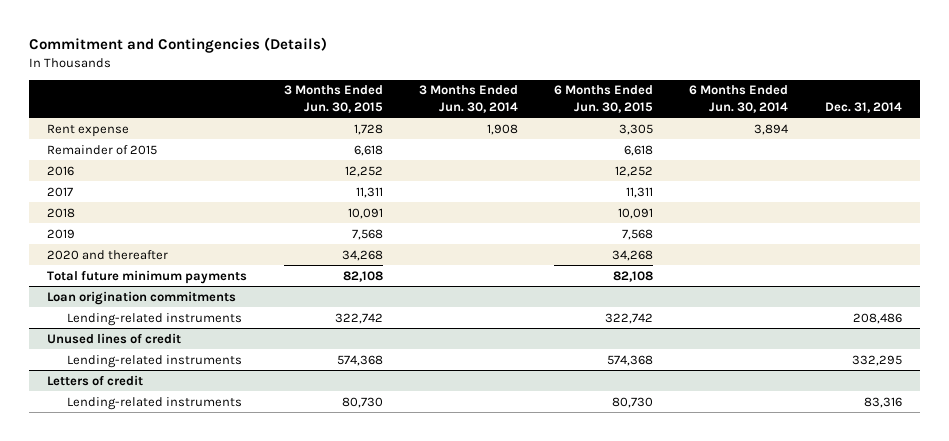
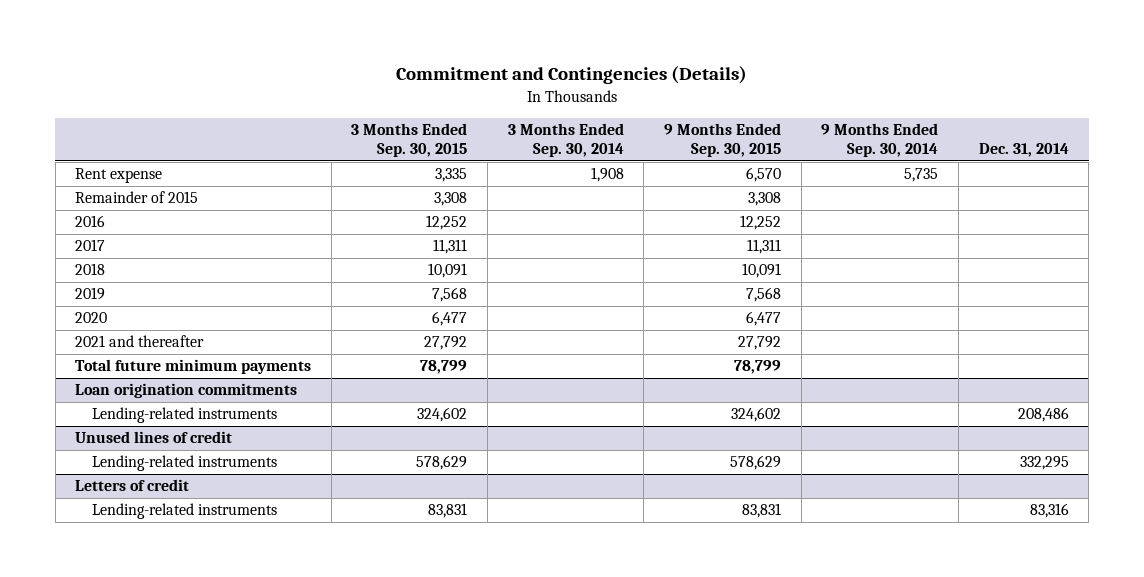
[283,85,383,113] 3 Months Ended Jun. 30, 2015 -> none
[418,85,518,113] 3 Months Ended Jun. 30, 2014 -> none
[554,85,654,113] 6 Months Ended Jun. 30, 2015 -> none
[689,85,789,113] 6 Months Ended Jun. 30, 2014 -> none
none -> [351,123,468,158] 3 Months Ended Sep. 30, 2015
none -> [507,123,624,158] 3 Months Ended Sep. 30, 2014
none -> [664,123,782,158] 9 Months Ended Sep. 30, 2015
none -> [821,123,939,158] 9 Months Ended Sep. 30, 2014
none -> [75,312,108,324] 2020
[47,249,169,260] 2020 and thereafter -> [75,335,205,348] 2021 and thereafter

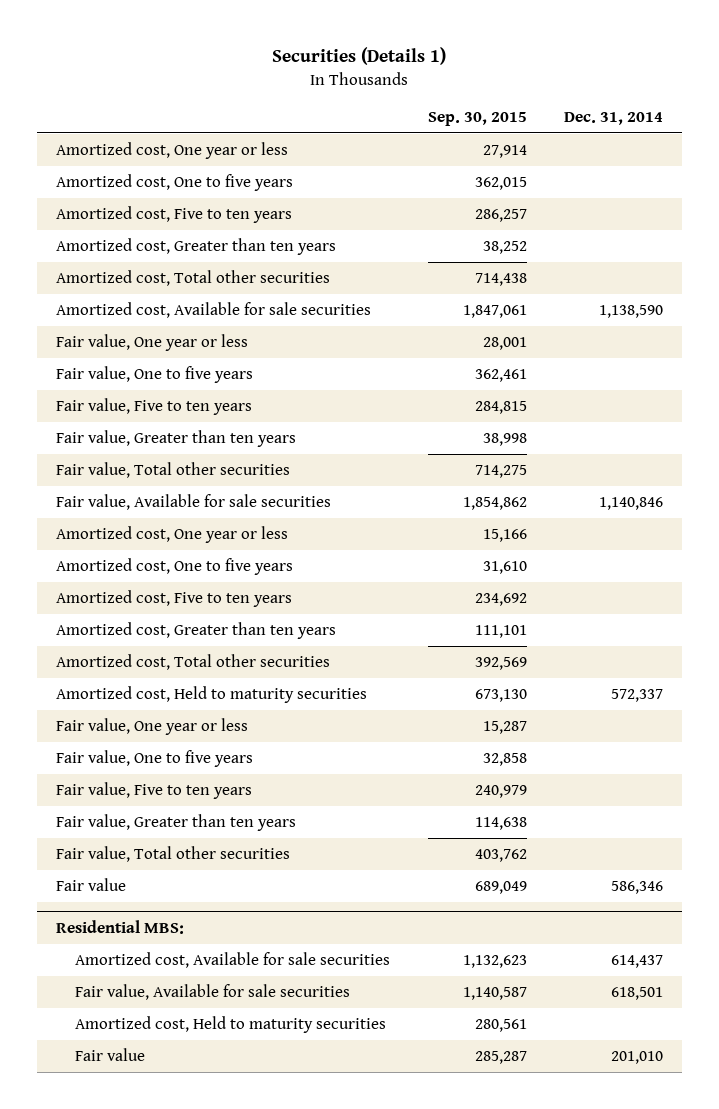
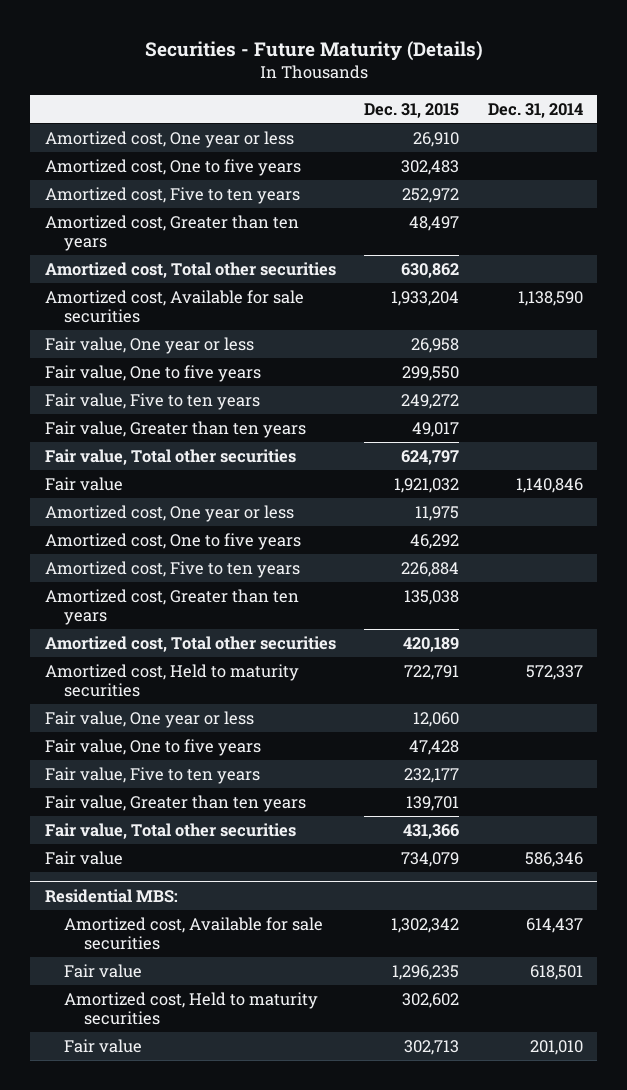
[272,47,447,66] Securities (Details 1) -> [144,41,483,62] Securities - Future Maturity (Details)
[427,112,527,127] Sep. 30, 2015 -> none
none -> [364,102,460,118] Dec. 31, 2015
[55,494,331,511] Fair value, Available for sale securities -> [44,476,123,491] Fair value
[75,984,351,1001] Fair value, Available for sale securities -> [64,963,143,978] Fair value

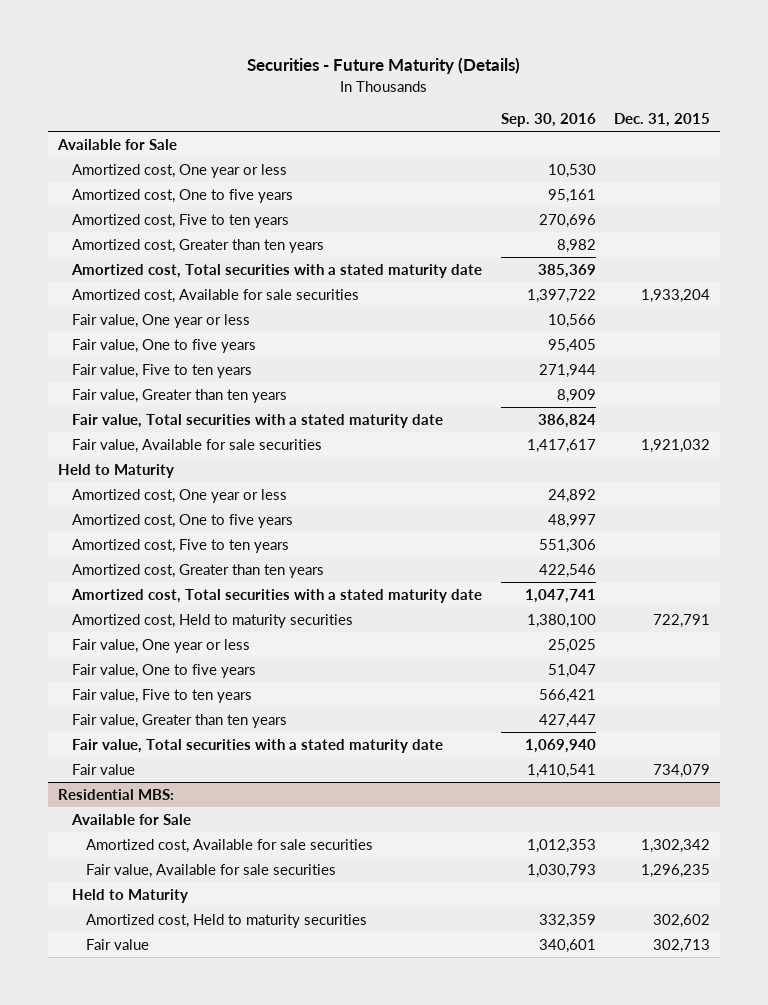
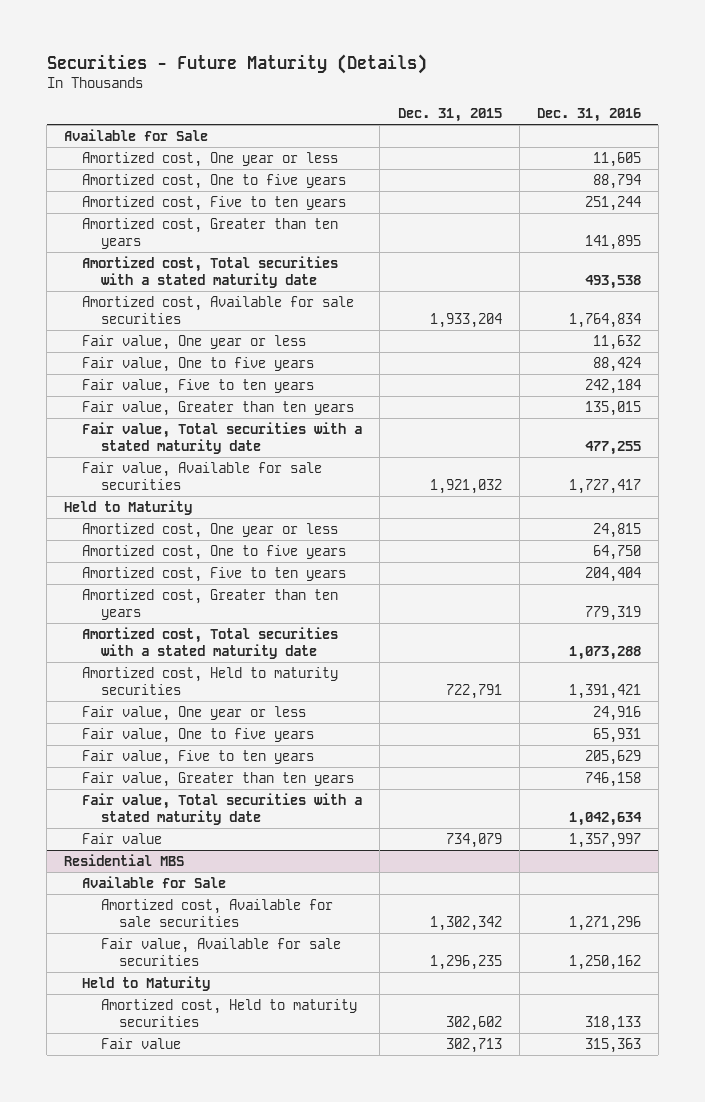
[500,113,596,128] Sep. 30, 2016 -> none
none -> [536,108,641,123] Dec. 31, 2016
[57,788,174,800] Residential MBS: -> [64,853,185,866] Residential MBS

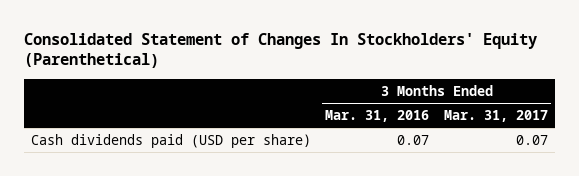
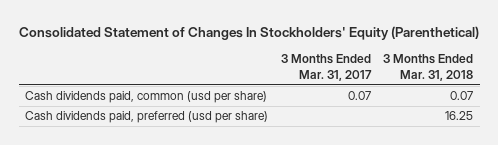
[325,110,430,123] Mar. 31, 2016 -> none
none -> [383,54,474,81] 3 Months Ended Mar. 31, 2018
[31,133,312,148] Cash dividends paid (USD per share) -> [25,91,268,104] Cash dividends paid, common (usd per share)
none -> [25,111,269,124] Cash dividends paid, preferred (usd per share)

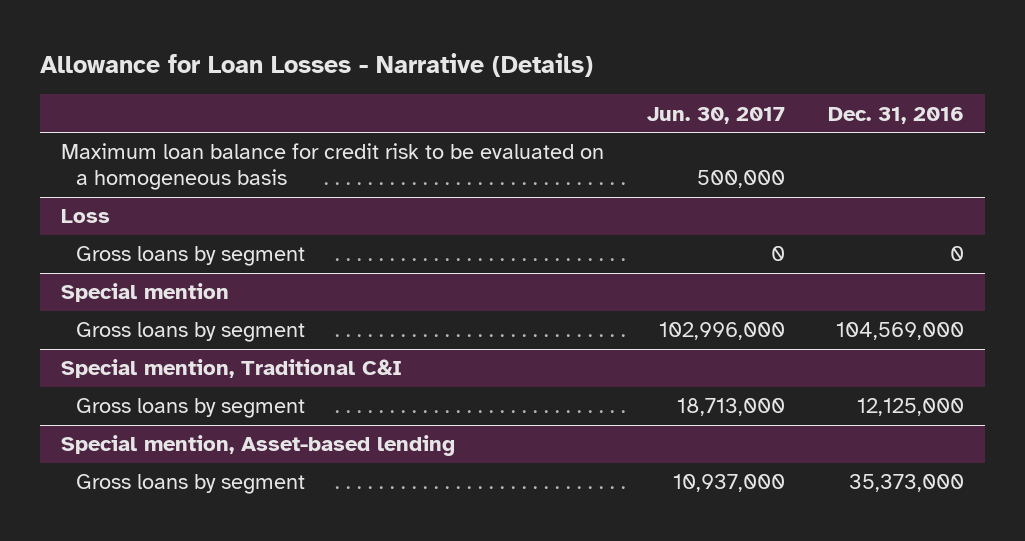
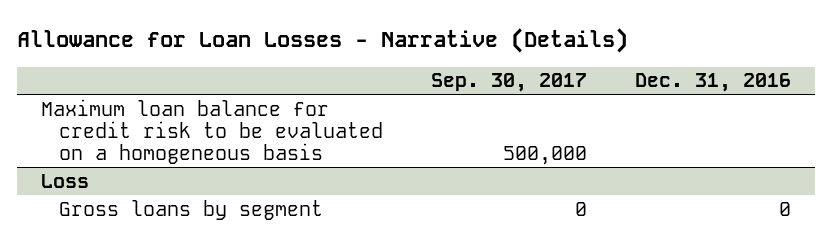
[646,106,785,124] Jun. 30, 2017 -> none
none -> [431,73,588,93] Sep. 30, 2017
[61,283,230,303] Special mention -> none
[76,322,306,343] Gross loans by segment -> none
[61,359,403,379] Special mention, Traditional C&I -> none
[76,398,306,419] Gross loans by segment -> none
[61,435,456,457] Special mention, Asset-based lending -> none
[76,474,306,495] Gross loans by segment -> none

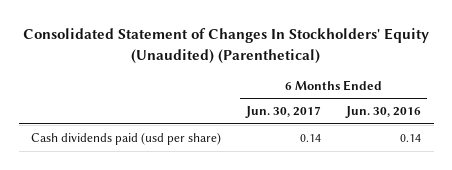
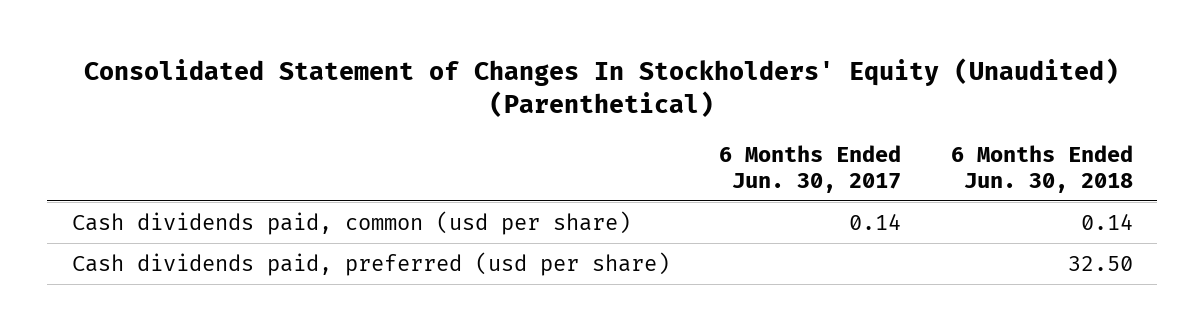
[345,106,422,119] Jun. 30, 2016 -> none
none -> [950,145,1133,193] 6 Months Ended Jun. 30, 2018
[31,132,222,146] Cash dividends paid (usd per share) -> [71,210,631,235] Cash dividends paid, common (usd per share)
none -> [71,251,670,276] Cash dividends paid, preferred (usd per share)

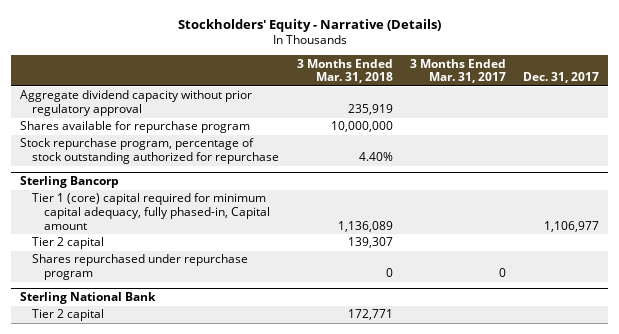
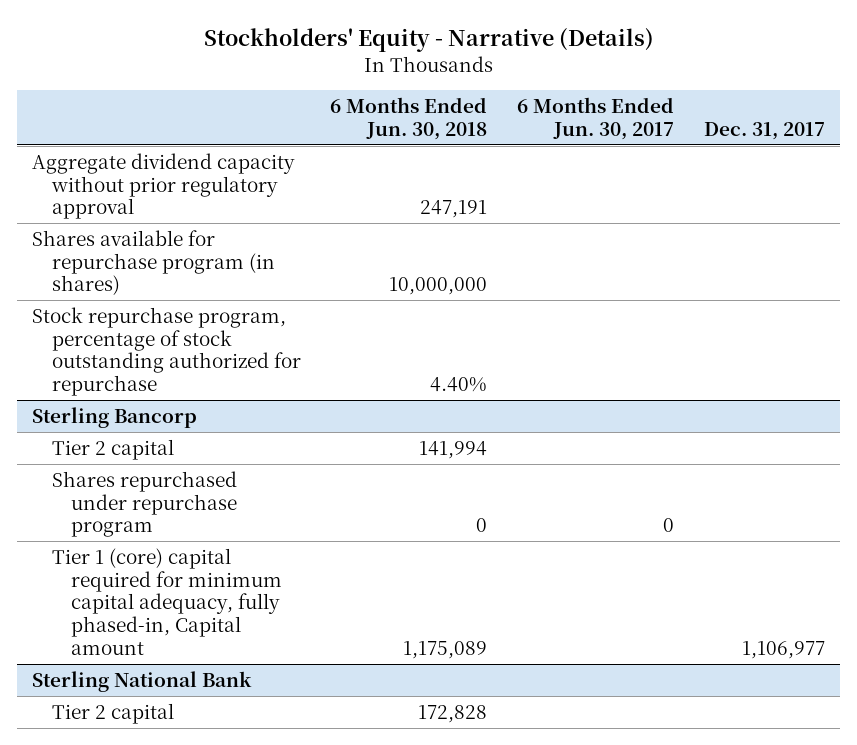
[296,58,393,84] 3 Months Ended Mar. 31, 2018 -> none
[409,58,506,84] 3 Months Ended Mar. 31, 2017 -> none
none -> [330,97,488,140] 6 Months Ended Jun. 30, 2018
none -> [517,97,675,140] 6 Months Ended Jun. 30, 2017
[19,121,250,134] Shares available for repurchase program -> [31,229,275,296] Shares available for repurchase program (in shares)
[32,193,271,230] Tier 1 (core) capital required for minimum capital adequacy, fully phased-in, Capital amount -> [51,547,283,656] Tier 1 (core) capital required for minimum capital adequacy, fully phased-in, Capital amount

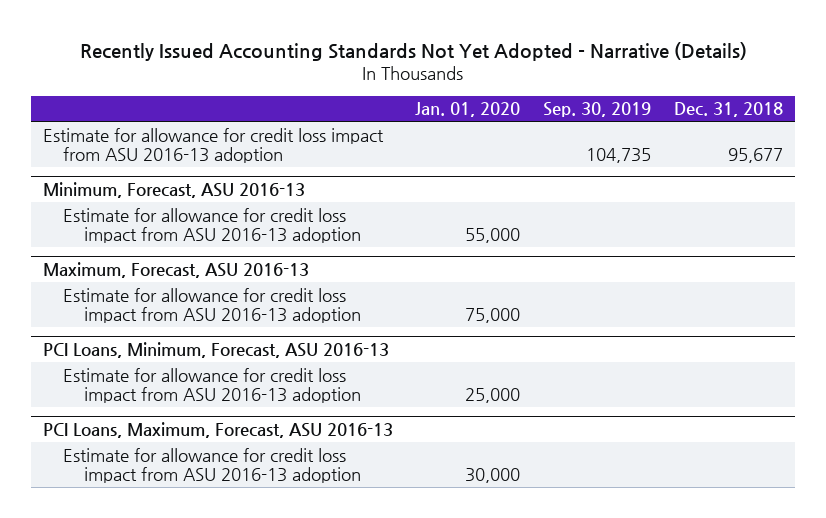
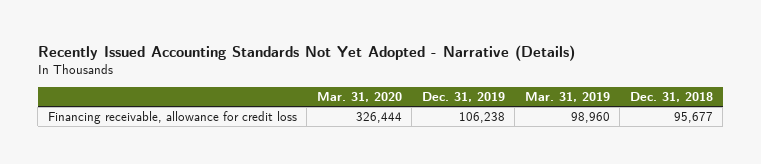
[415,102,521,118] Jan. 01, 2020 -> none
[543,102,652,118] Sep. 30, 2019 -> none
none -> [316,91,402,102] Mar. 31, 2020
none -> [421,91,505,102] Dec. 31, 2019
none -> [524,91,610,102] Mar. 31, 2019
[42,182,305,199] Minimum, Forecast, ASU 2016-13 -> none
[63,207,362,244] Estimate for allowance for credit loss impact from ASU 2016-13 adoption -> none
[42,262,309,279] Maximum, Forecast, ASU 2016-13 -> none
[63,287,362,324] Estimate for allowance for credit loss impact from ASU 2016-13 adoption -> none
[42,342,389,359] PCI Loans, Minimum, Forecast, ASU 2016-13 -> none
[63,367,362,404] Estimate for allowance for credit loss impact from ASU 2016-13 adoption -> none
[42,422,393,439] PCI Loans, Maximum, Forecast, ASU 2016-13 -> none
[63,447,362,484] Estimate for allowance for credit loss impact from ASU 2016-13 adoption -> none
[42,127,384,164] Estimate for allowance for credit loss impact from ASU 2016-13 adoption -> [47,111,297,125] Financing receivable, allowance for credit loss

